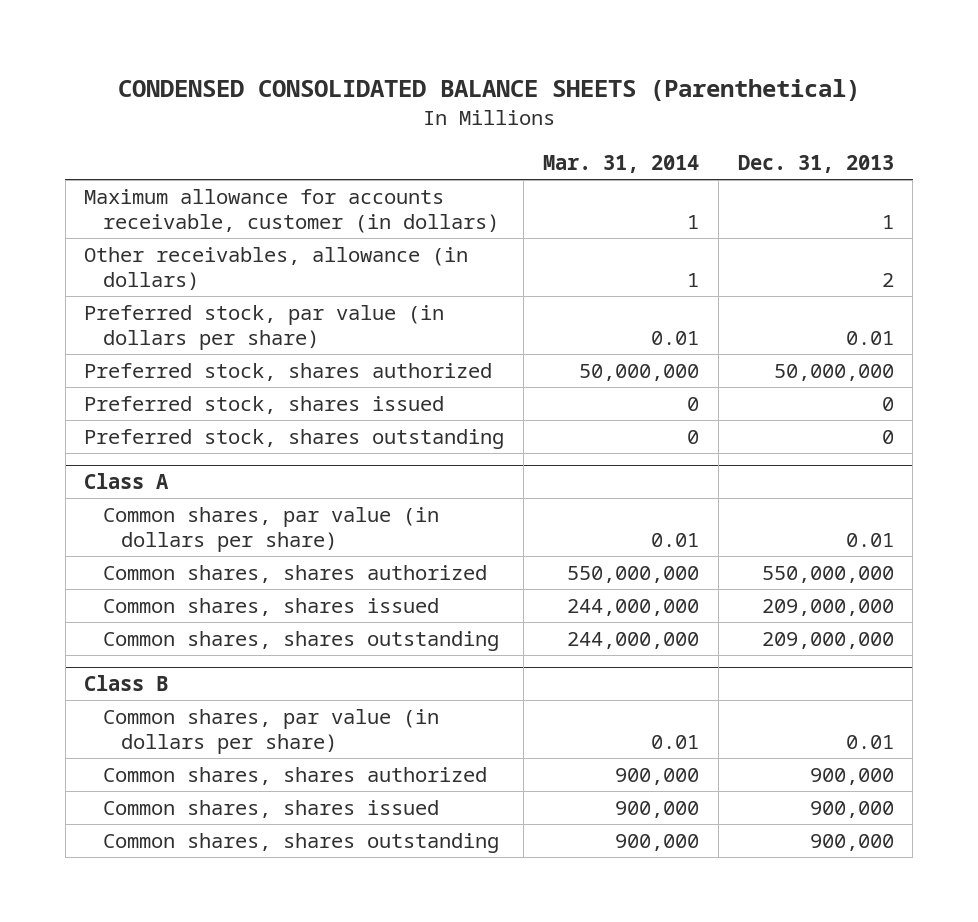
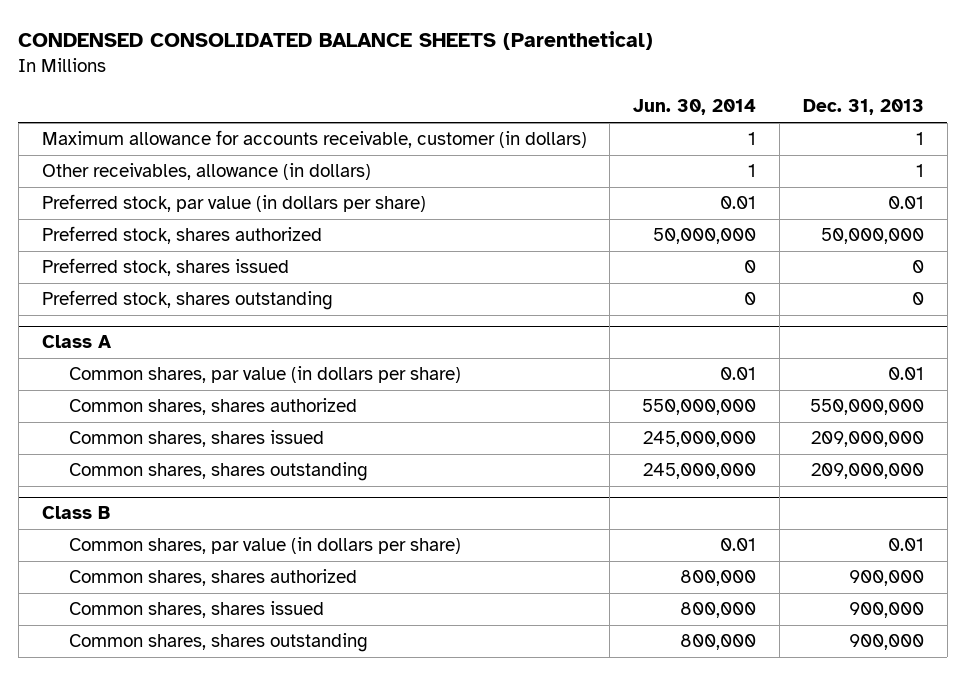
[543,154,700,173] Mar. 31, 2014 -> none
none -> [633,99,757,116] Jun. 30, 2014
[881,272,894,287] 2 -> [915,164,924,178] 1

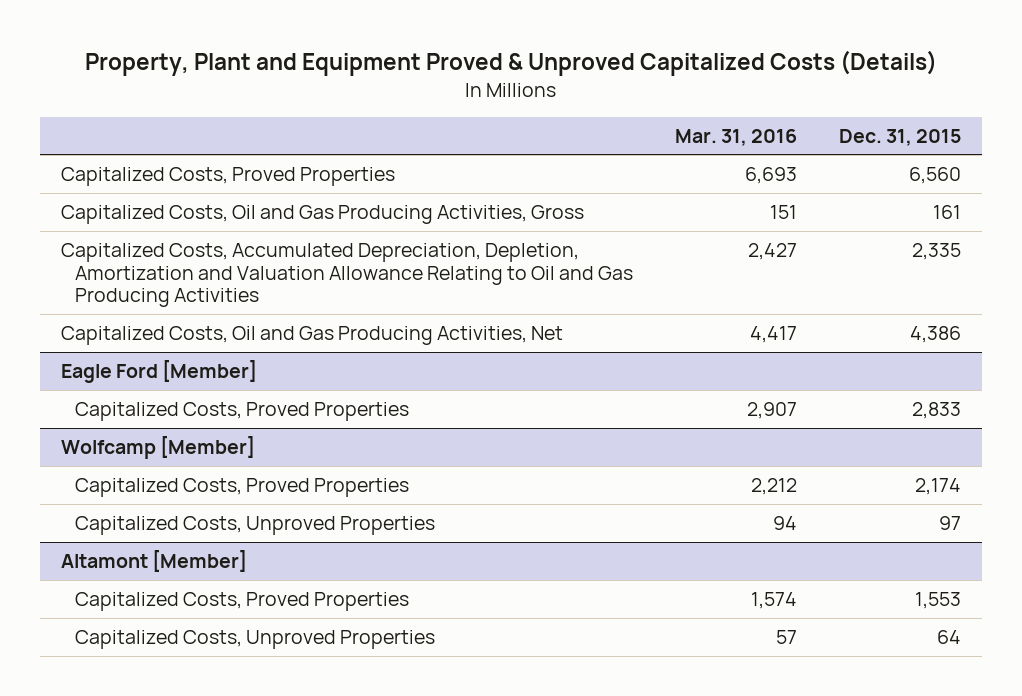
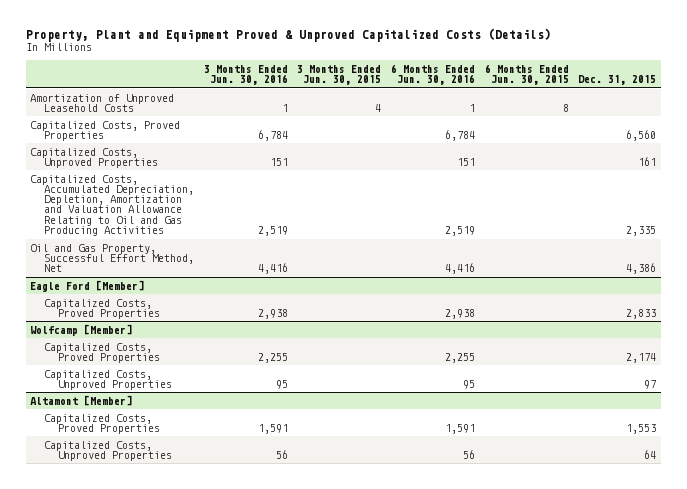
[675,128,798,146] Mar. 31, 2016 -> none
none -> [203,65,288,86] 3 Months Ended Jun. 30, 2016
none -> [297,65,382,86] 3 Months Ended Jun. 30, 2015
none -> [390,64,475,86] 6 Months Ended Jun. 30, 2016
none -> [484,64,569,86] 6 Months Ended Jun. 30, 2015
none -> [30,93,175,112] Amortization of Unproved Leasehold Costs
[60,205,584,225] Capitalized Costs, Oil and Gas Producing Activities, Gross -> [30,147,159,168] Capitalized Costs, Unproved Properties
[60,326,563,346] Capitalized Costs, Oil and Gas Producing Activities, Net -> [30,243,195,273] Oil and Gas Property, Successful Effort Method, Net

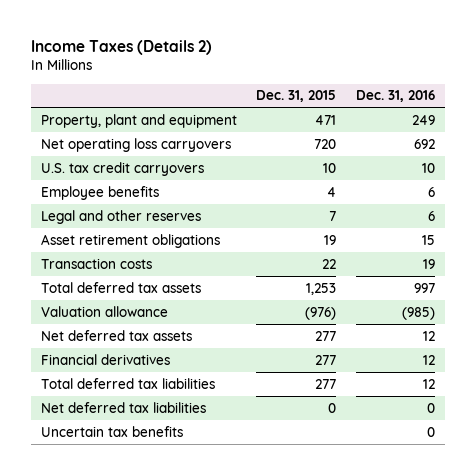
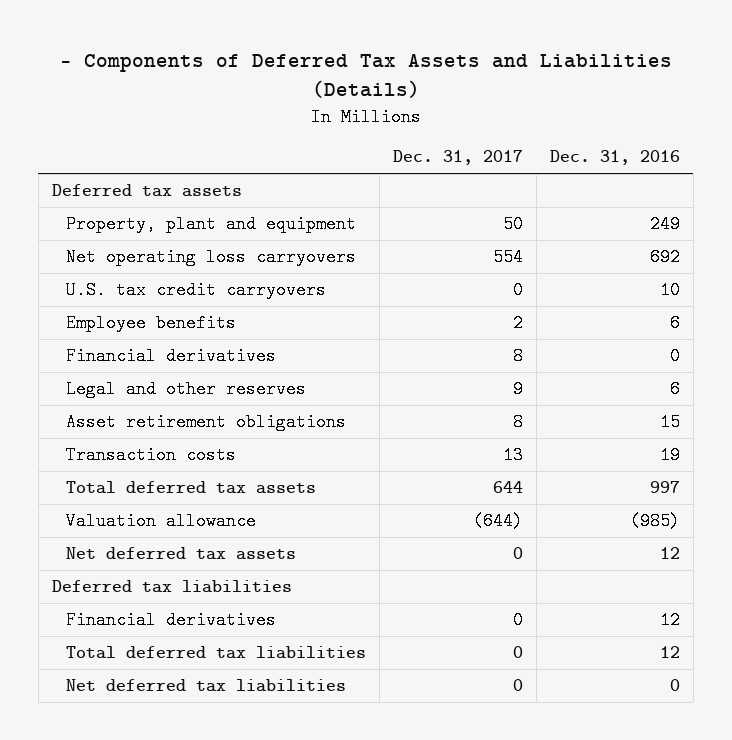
[31,39,213,55] Income Taxes (Details 2) -> [59,54,672,99] - Components of Deferred Tax Assets and Liabilities (Details)
[256,90,337,103] Dec. 31, 2015 -> none
none -> [393,150,524,166] Dec. 31, 2017
none -> [51,184,242,198] Deferred tax assets
none -> [66,347,277,366] Financial derivatives
none -> [51,580,292,594] Deferred tax liabilities
[40,425,183,437] Uncertain tax benefits -> none

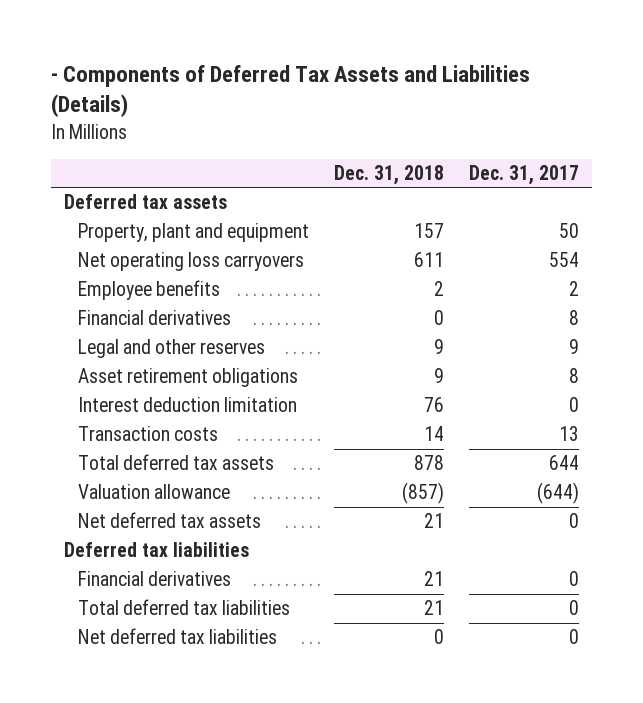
[550,150,681,166] Dec. 31, 2016 -> none
none -> [333,164,444,185] Dec. 31, 2018
[66,281,327,300] U.S. tax credit carryovers -> none
none -> [77,397,297,413] Interest deduction limitation

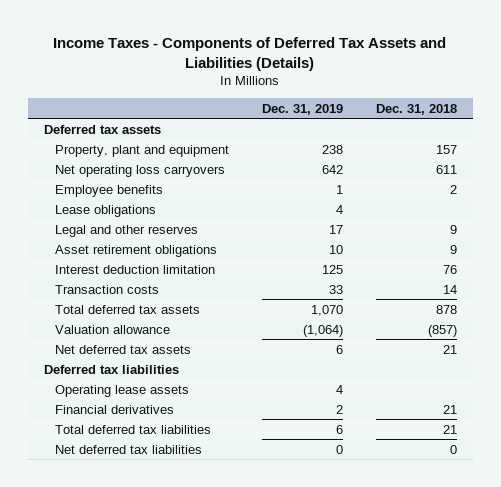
[51,64,531,118] - Components of Deferred Tax Assets and Liabilities (Details) -> [53,36,447,71] Income Taxes - Components of Deferred Tax Assets and Liabilities (Details)
[469,164,580,185] Dec. 31, 2017 -> none
none -> [261,103,343,115] Dec. 31, 2019
[77,310,231,326] Financial derivatives -> none
none -> [55,204,157,217] Lease obligations
none -> [55,384,190,397] Operating lease assets

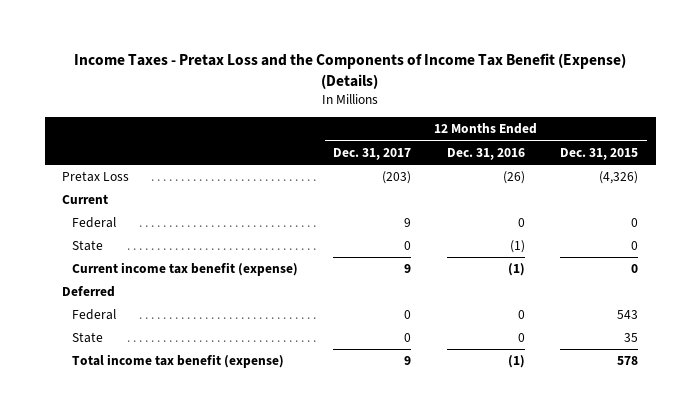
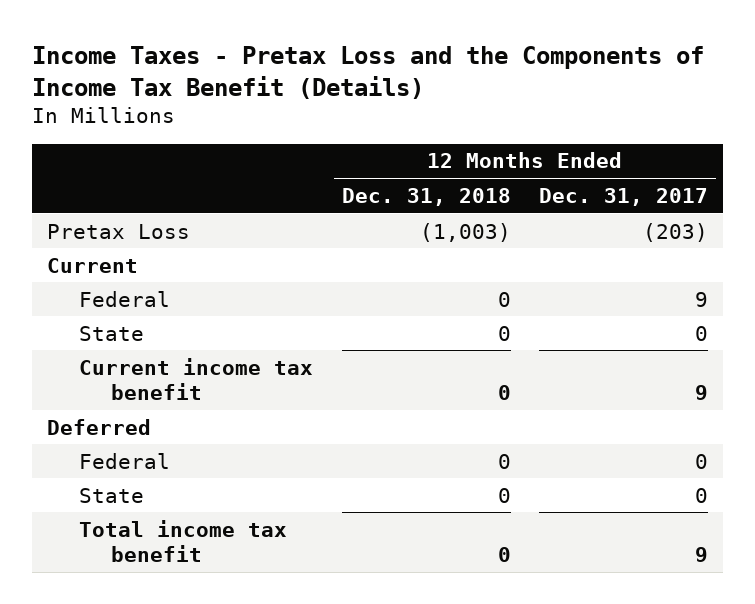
[74,53,627,89] Income Taxes - Pretax Loss and the Components of Income Tax Benefit (Expense) (Details) -> [32,45,705,99] Income Taxes - Pretax Loss and the Components of Income Tax Benefit (Details)
[446,147,525,160] Dec. 31, 2016 -> none
[560,147,639,160] Dec. 31, 2015 -> none
none -> [341,187,511,206] Dec. 31, 2018
[71,262,298,277] Current income tax benefit (expense) -> [78,357,313,401] Current income tax benefit
[71,354,284,369] Total income tax benefit (expense) -> [78,519,287,563] Total income tax benefit

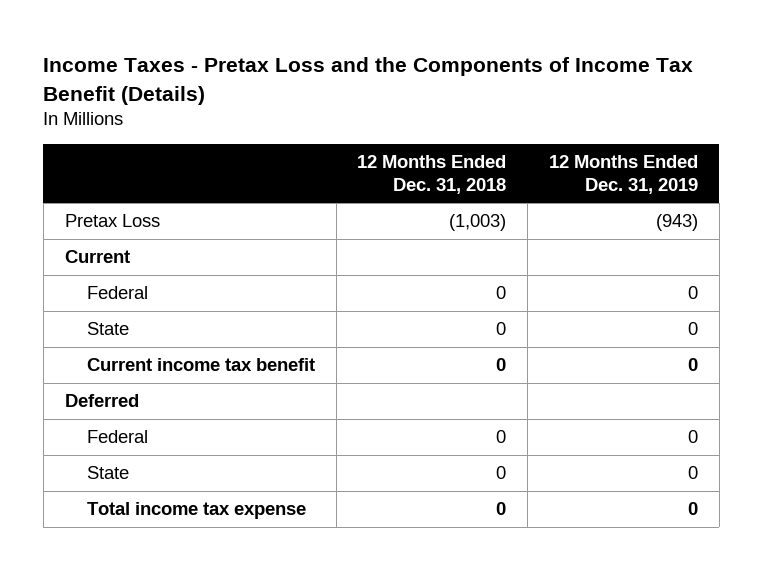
[539,187,709,206] Dec. 31, 2017 -> none
none -> [548,155,698,194] 12 Months Ended Dec. 31, 2019
[78,519,287,563] Total income tax benefit -> [86,502,306,520] Total income tax expense

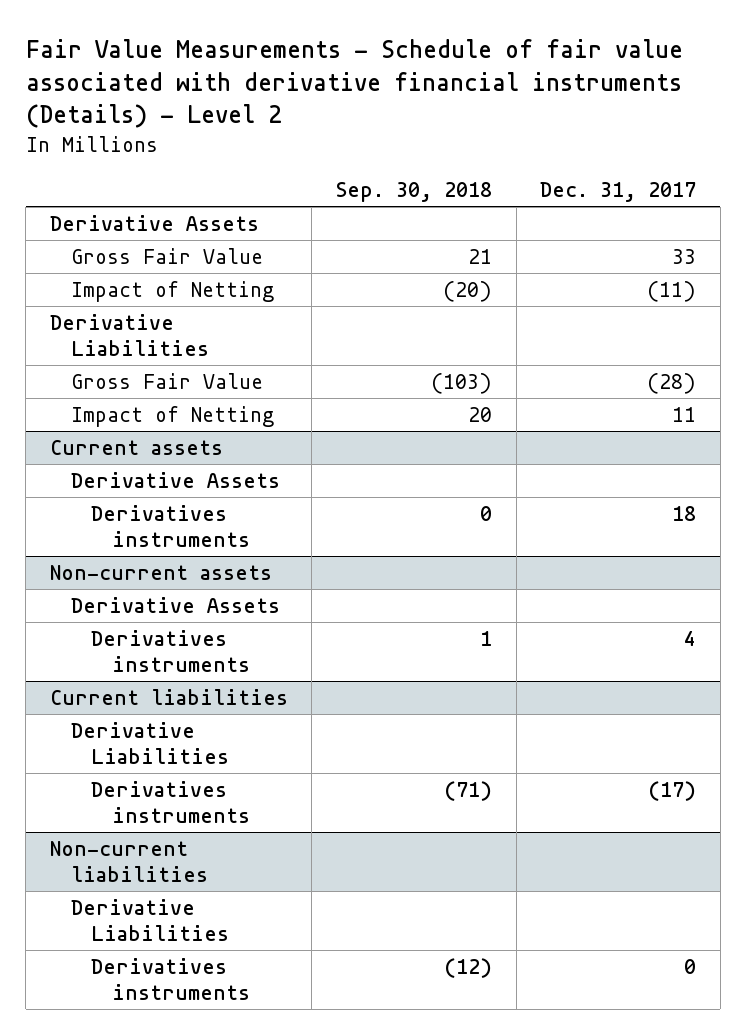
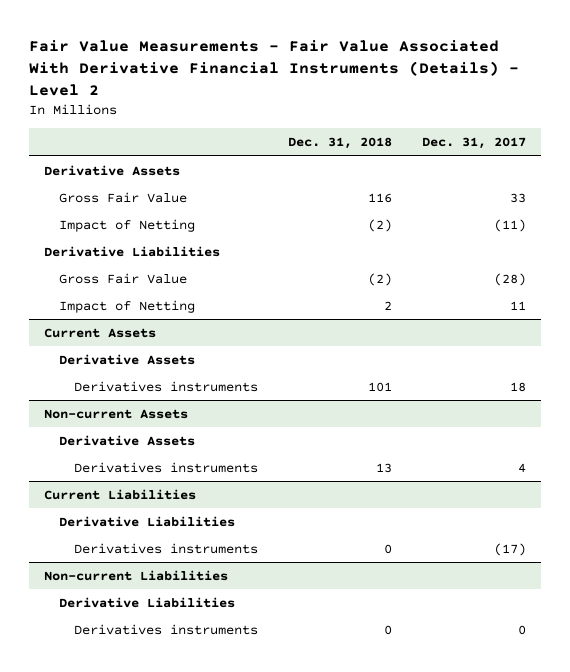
[25,39,683,129] Fair Value Measurements - Schedule of fair value associated with derivative financial instruments (Details) - Level 2 -> [29,40,520,97] Fair Value Measurements - Fair Value Associated With Derivative Financial Instruments (Details) - Level 2
[336,181,493,202] Sep. 30, 2018 -> none
none -> [287,137,392,150] Dec. 31, 2018
[49,439,223,455] Current assets -> [44,327,157,338] Current Assets
[49,564,272,580] Non-current assets -> [44,408,189,419] Non-current Assets
[49,688,288,705] Current liabilities -> [44,488,197,500] Current Liabilities
[49,840,208,882] Non-current liabilities -> [44,569,229,581] Non-current Liabilities

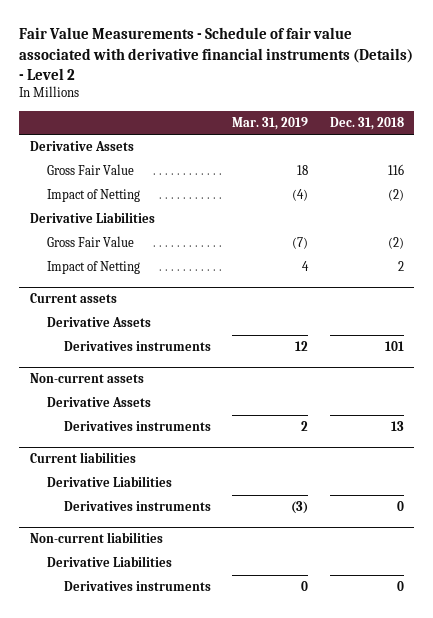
[29,40,520,97] Fair Value Measurements - Fair Value Associated With Derivative Financial Instruments (Details) - Level 2 -> [19,27,414,80] Fair Value Measurements - Schedule of fair value associated with derivative financial instruments (Details) - Level 2
[421,137,526,150] Dec. 31, 2017 -> none
none -> [232,116,309,130] Mar. 31, 2019
[44,327,157,338] Current Assets -> [29,293,117,304] Current assets
[44,408,189,419] Non-current Assets -> [29,373,144,384] Non-current assets
[44,488,197,500] Current Liabilities -> [29,452,136,464] Current liabilities
[44,569,229,581] Non-current Liabilities -> [29,532,163,544] Non-current liabilities

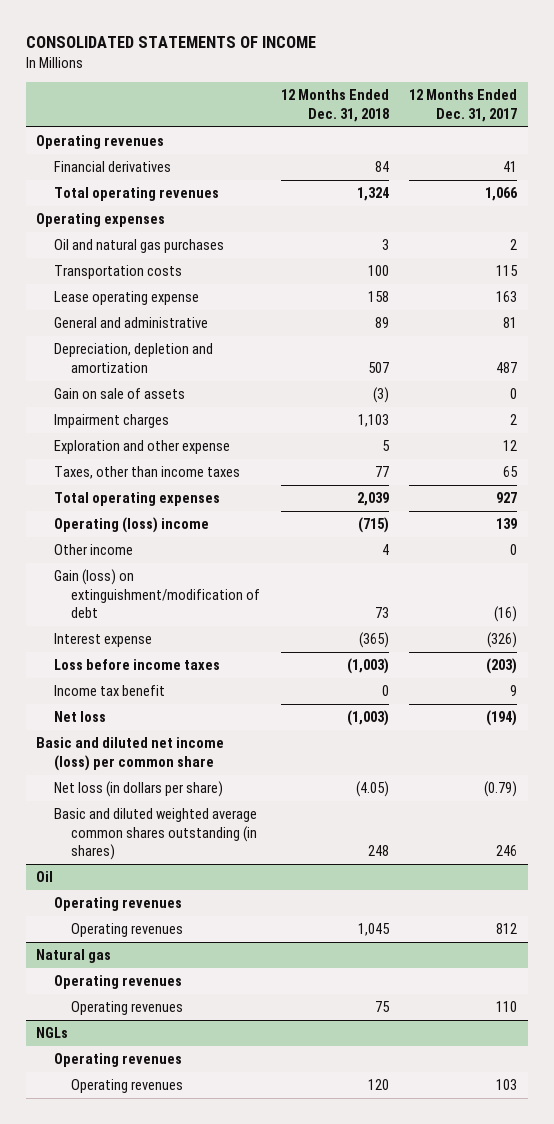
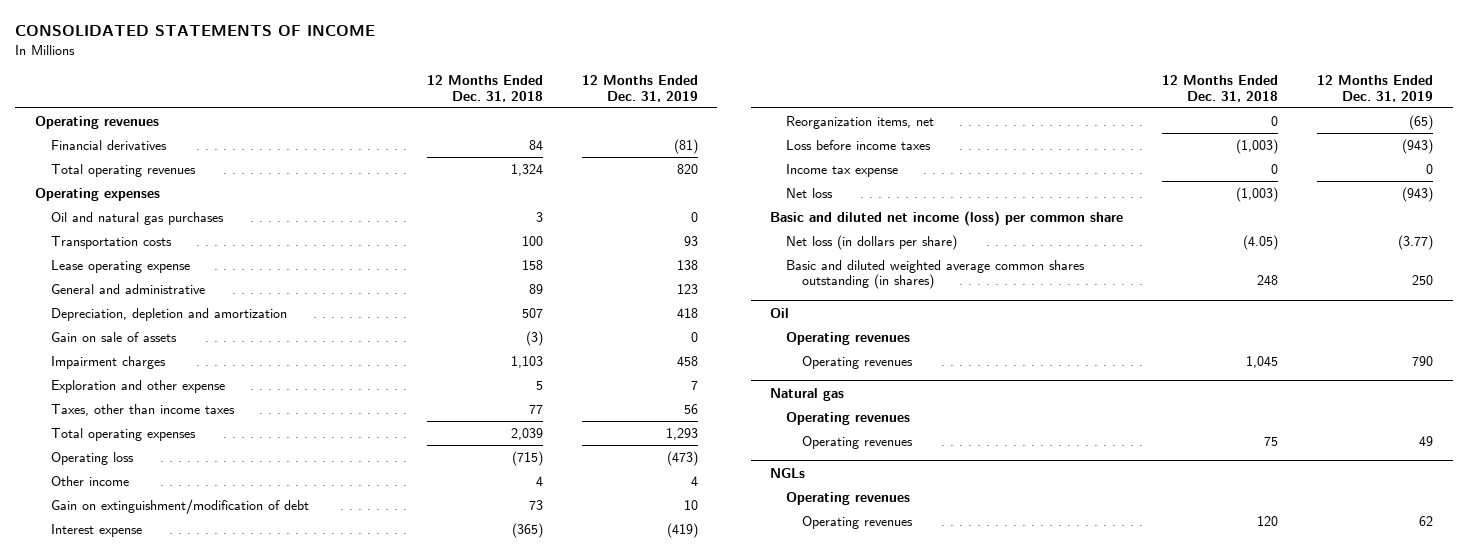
[409,89,518,122] 12 Months Ended Dec. 31, 2017 -> none
none -> [581,74,698,102] 12 Months Ended Dec. 31, 2019
[53,517,209,534] Operating (loss) income -> [50,451,134,465] Operating loss
[53,569,261,619] Gain (loss) on extinguishment/modification of debt -> [50,498,309,514] Gain on extinguishment/modification of debt
none -> [786,115,935,129] Reorganization items, net
[53,685,165,697] Income tax benefit -> [786,163,899,177] Income tax expense

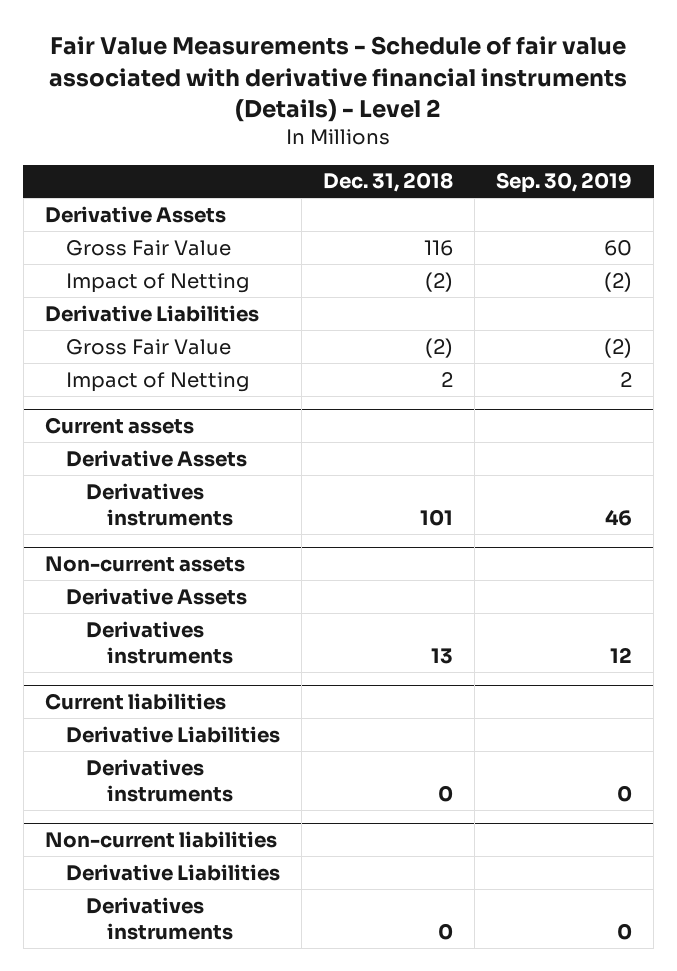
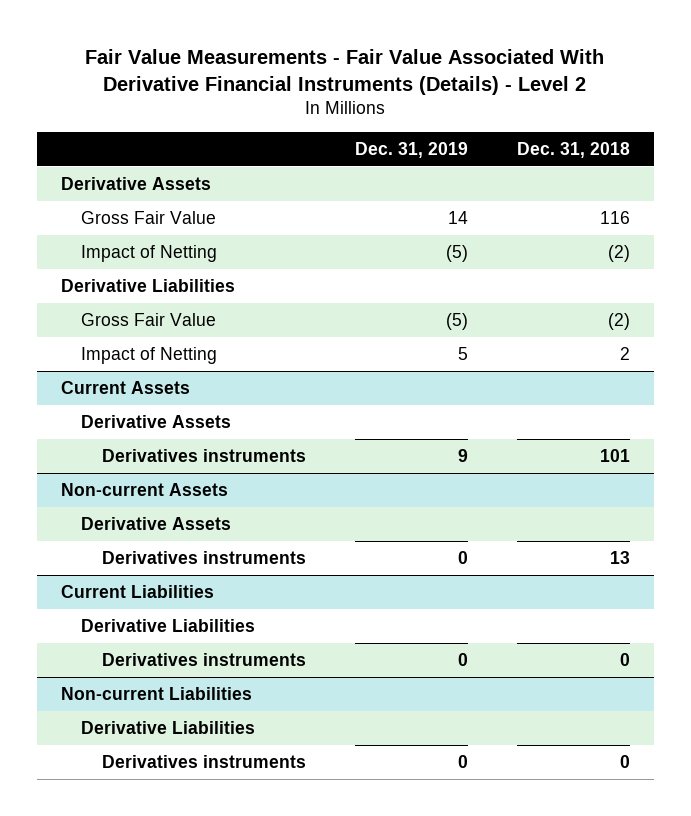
[49,36,628,123] Fair Value Measurements - Schedule of fair value associated with derivative financial instruments (Details) - Level 2 -> [85,48,605,95] Fair Value Measurements - Fair Value Associated With Derivative Financial Instruments (Details) - Level 2
[496,172,633,194] Sep. 30, 2019 -> none
none -> [354,141,468,158] Dec. 31, 2019
[44,416,194,434] Current assets -> [61,380,191,394] Current Assets
[44,555,245,572] Non-current assets -> [61,482,229,496] Non-current Assets
[44,692,226,710] Current liabilities -> [61,584,215,598] Current Liabilities
[44,830,277,848] Non-current liabilities -> [61,686,253,700] Non-current Liabilities

